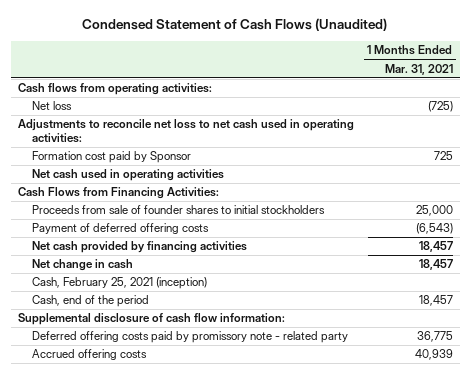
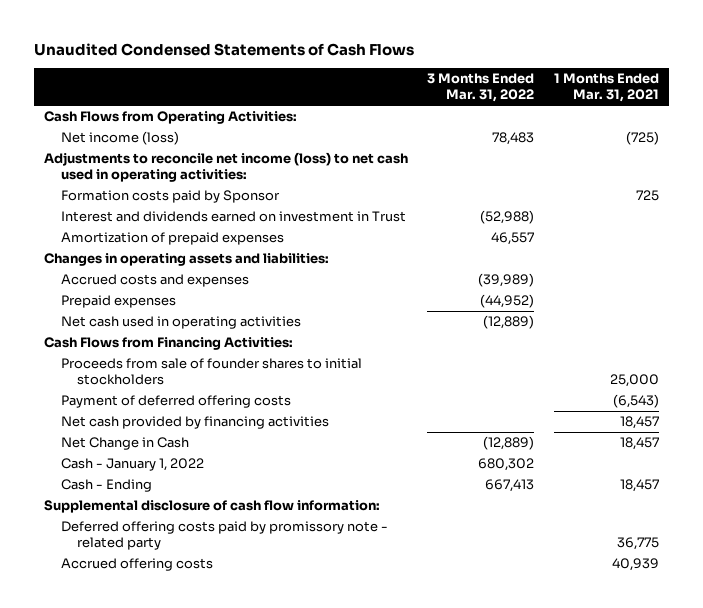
[82,18,388,32] Condensed Statement of Cash Flows (Unaudited) -> [34,42,415,56] Unaudited Condensed Statements of Cash Flows
none -> [427,73,535,103] 3 Months Ended Mar. 31, 2022
[17,83,212,96] Cash flows from operating activities: -> [44,111,298,125] Cash Flows from Operating Activities:
[31,101,72,111] Net loss -> [60,131,179,146] Net income (loss)
[17,119,354,143] Adjustments to reconcile net loss to net cash used in operating activities: -> [44,152,409,183] Adjustments to reconcile net income (loss) to net cash used in operating activities:
[31,151,191,164] Formation cost paid by Sponsor -> [60,190,280,204] Formation costs paid by Sponsor
none -> [60,211,406,223] Interest and dividends earned on investment in Trust
none -> [60,232,284,246] Amortization of prepaid expenses
none -> [44,253,330,267] Changes in operating assets and liabilities:
none -> [60,274,249,288] Accrued costs and expenses
none -> [60,295,176,309] Prepaid expenses
[31,259,133,272] Net change in cash -> [60,437,189,451] Net Change in Cash
[31,277,207,290] Cash, February 25, 2021 (inception) -> [60,458,204,472] Cash - January 1, 2022
[31,295,149,308] Cash, end of the period -> [60,479,152,493] Cash - Ending

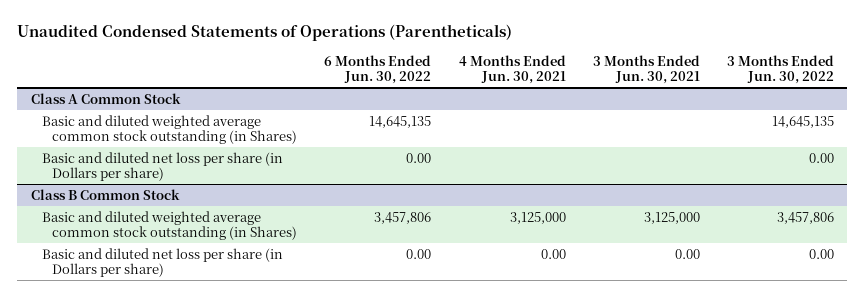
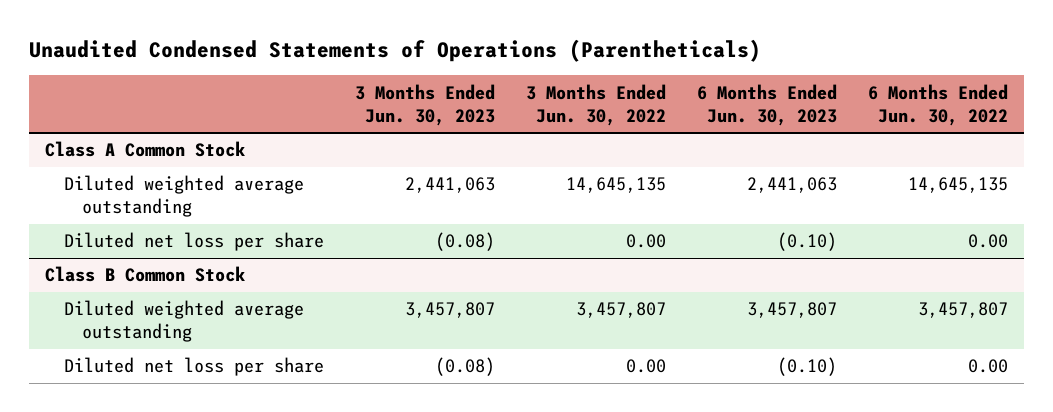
[458,54,566,85] 4 Months Ended Jun. 30, 2021 -> none
[592,54,700,85] 3 Months Ended Jun. 30, 2021 -> none
none -> [354,83,495,126] 3 Months Ended Jun. 30, 2023
none -> [697,83,838,126] 6 Months Ended Jun. 30, 2023
[41,114,298,145] Basic and diluted weighted average common stock outstanding (in Shares) -> [63,175,304,218] Diluted weighted average outstanding
[41,151,283,182] Basic and diluted net loss per share (in Dollars per share) -> [63,232,324,252] Diluted net loss per share
[41,210,298,241] Basic and diluted weighted average common stock outstanding (in Shares) -> [63,300,304,343] Diluted weighted average outstanding
[374,211,432,224] 3,457,806 -> [918,302,1009,319] 3,457,807
[776,211,834,224] 3,457,806 -> [576,302,667,319] 3,457,807
[41,247,283,278] Basic and diluted net loss per share (in Dollars per share) -> [63,357,324,377] Diluted net loss per share

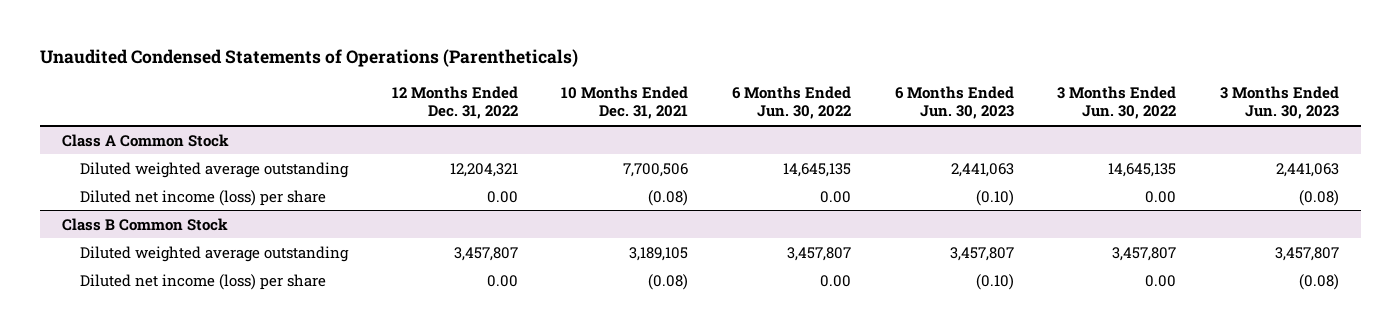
none -> [391,85,518,120] 12 Months Ended Dec. 31, 2022
none -> [561,85,689,120] 10 Months Ended Dec. 31, 2021
[63,232,324,252] Diluted net loss per share -> [79,189,326,206] Diluted net income (loss) per share
[63,357,324,377] Diluted net loss per share -> [79,273,326,290] Diluted net income (loss) per share

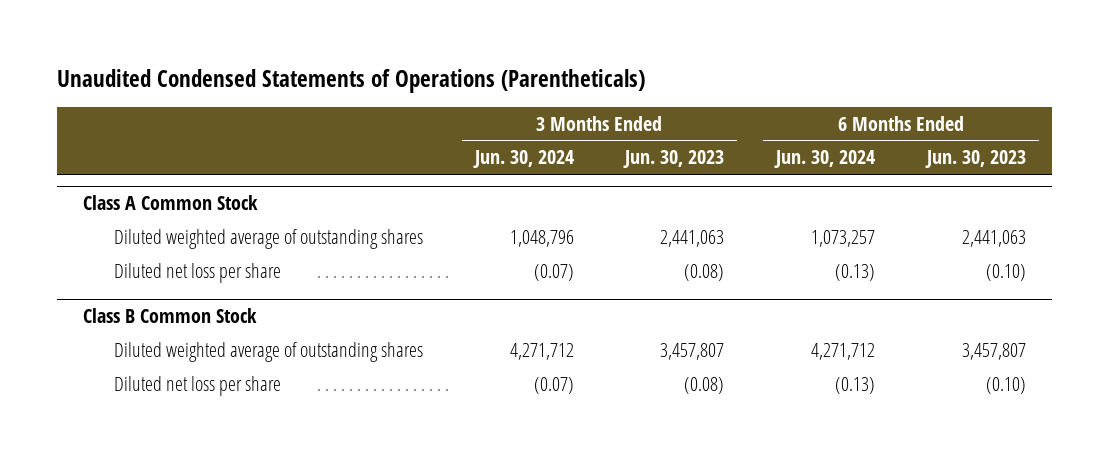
[391,85,518,120] 12 Months Ended Dec. 31, 2022 -> none
[561,85,689,120] 10 Months Ended Dec. 31, 2021 -> none
[731,85,851,120] 6 Months Ended Jun. 30, 2022 -> none
[1057,85,1177,120] 3 Months Ended Jun. 30, 2022 -> none
none -> [472,150,574,169] Jun. 30, 2024
none -> [774,150,876,169] Jun. 30, 2024
[79,161,349,178] Diluted weighted average outstanding -> [113,228,423,249] Diluted weighted average of outstanding shares
[79,189,326,206] Diluted net income (loss) per share -> [113,262,281,283] Diluted net loss per share
[79,245,349,262] Diluted weighted average outstanding -> [113,341,423,362] Diluted weighted average of outstanding shares
[79,273,326,290] Diluted net income (loss) per share -> [113,375,281,396] Diluted net loss per share

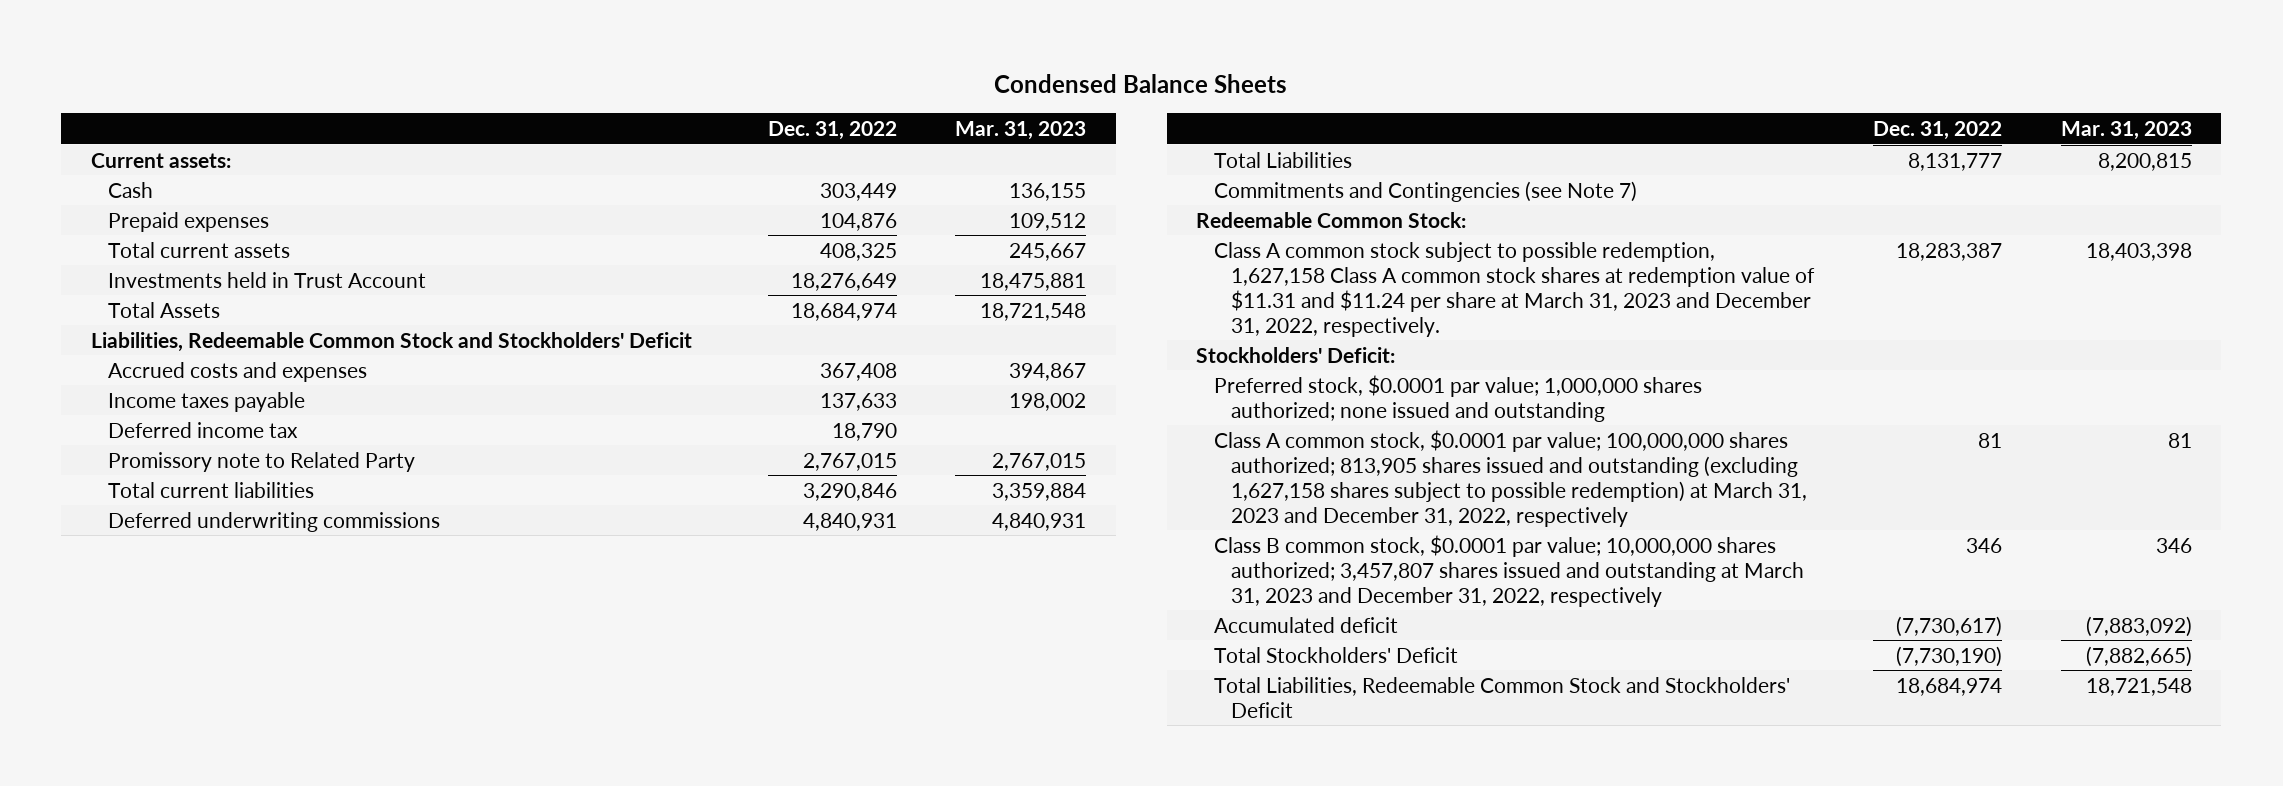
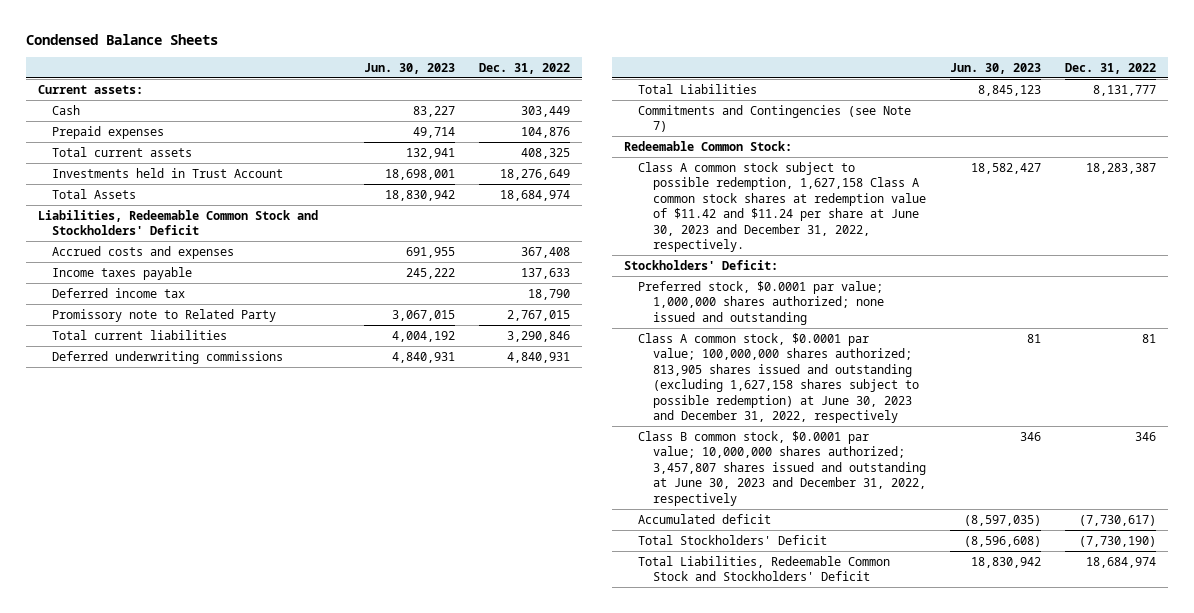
[955,120,1087,140] Mar. 31, 2023 -> none
none -> [363,62,455,74] Jun. 30, 2023
[1213,241,1816,337] Class A common stock subject to possible redemption, 1,627,158 Class A common stock shares at redemption value of $11.31 and $11.24 per share at March 31, 2023 and December 31, 2022, respectively. -> [638,161,926,253] Class A common stock subject to possible redemption, 1,627,158 Class A common stock shares at redemption value of $11.42 and $11.24 per share at June 30, 2023 and December 31, 2022, respectively.
[1213,429,1808,527] Class A common stock, $0.0001 par value; 100,000,000 shares authorized; 813,905 shares issued and outstanding (excluding 1,627,158 shares subject to possible redemption) at March 31, 2023 and December 31, 2022, respectively -> [638,332,919,424] Class A common stock, $0.0001 par value; 100,000,000 shares authorized; 813,905 shares issued and outstanding (excluding 1,627,158 shares subject to possible redemption) at June 30, 2023 and December 31, 2022, respectively
[1213,534,1805,607] Class B common stock, $0.0001 par value; 10,000,000 shares authorized; 3,457,807 shares issued and outstanding at March 31, 2023 and December 31, 2022, respectively -> [638,430,926,506] Class B common stock, $0.0001 par value; 10,000,000 shares authorized; 3,457,807 shares issued and outstanding at June 30, 2023 and December 31, 2022, respectively

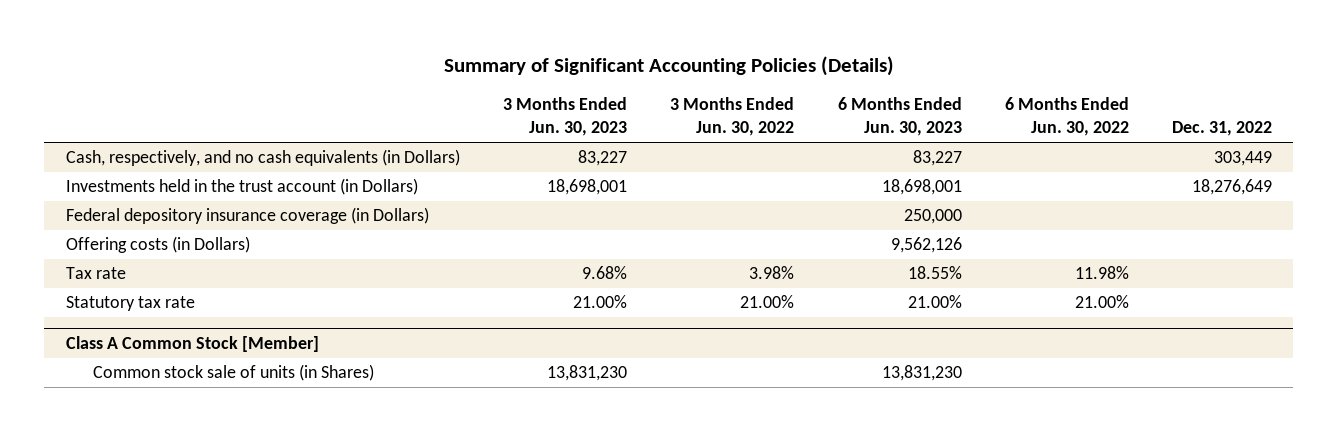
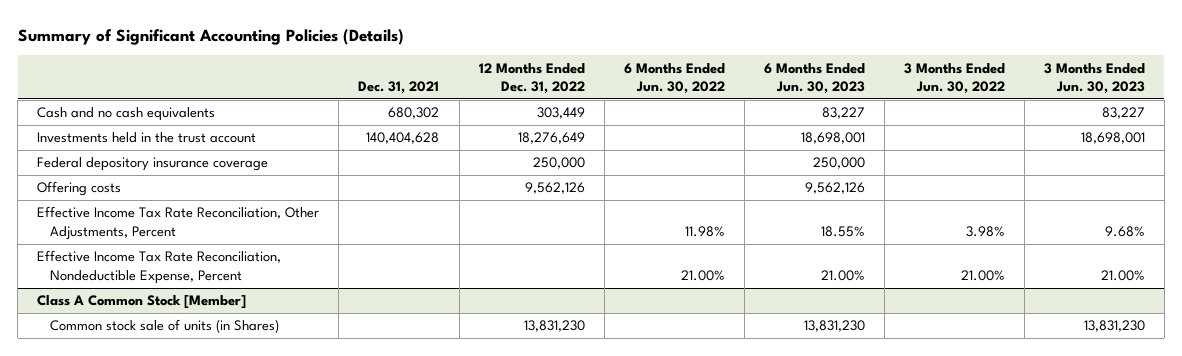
[1171,121,1272,137] Dec. 31, 2022 -> none
none -> [358,81,440,95] Dec. 31, 2021
none -> [478,62,585,95] 12 Months Ended Dec. 31, 2022
[66,149,461,167] Cash, respectively, and no cash equivalents (in Dollars) -> [37,107,216,122] Cash and no cash equivalents
[66,178,419,196] Investments held in the trust account (in Dollars) -> [37,132,257,144] Investments held in the trust account
[66,207,430,225] Federal depository insurance coverage (in Dollars) -> [37,157,269,172] Federal depository insurance coverage
[66,236,251,254] Offering costs (in Dollars) -> [37,181,122,197] Offering costs
[66,267,127,280] Tax rate -> [37,206,320,240] Effective Income Tax Rate Reconciliation, Other Adjustments, Percent
[66,296,196,312] Statutory tax rate -> [37,250,282,284] Effective Income Tax Rate Reconciliation, Nondeductible Expense, Percent

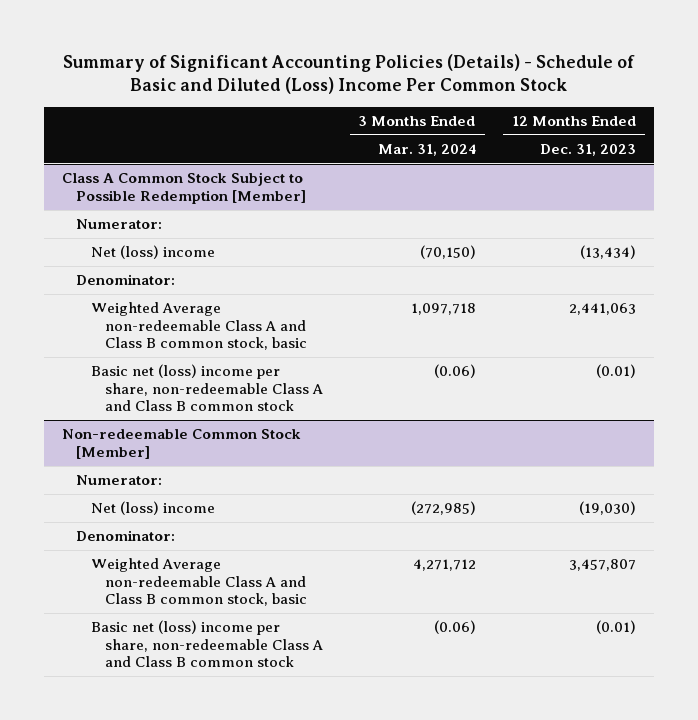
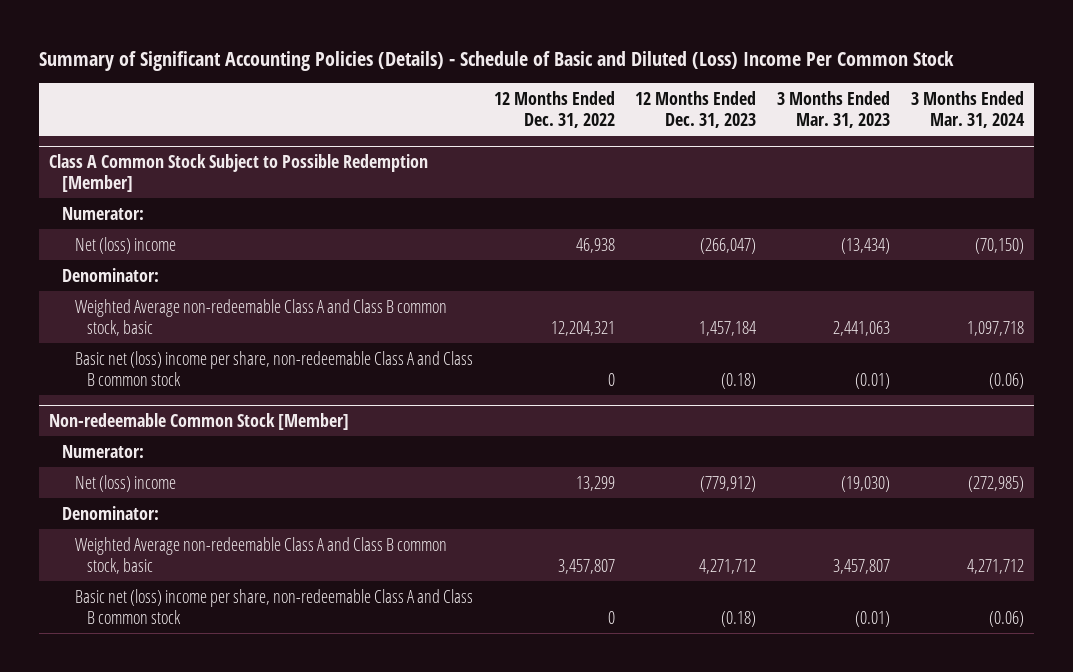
none -> [493,90,615,128] 12 Months Ended Dec. 31, 2022
none -> [777,90,891,128] 3 Months Ended Mar. 31, 2023
[579,245,636,260] (13,434) -> [700,237,757,254] (266,047)
[568,303,636,316] 2,441,063 -> [699,320,757,336] 1,457,184
[595,364,636,379] (0.01) -> [721,372,757,389] (0.18)
[578,501,636,516] (19,030) -> [700,475,757,492] (779,912)
[568,559,636,572] 3,457,807 -> [699,558,757,574] 4,271,712
[595,620,636,635] (0.01) -> [721,610,757,627] (0.18)

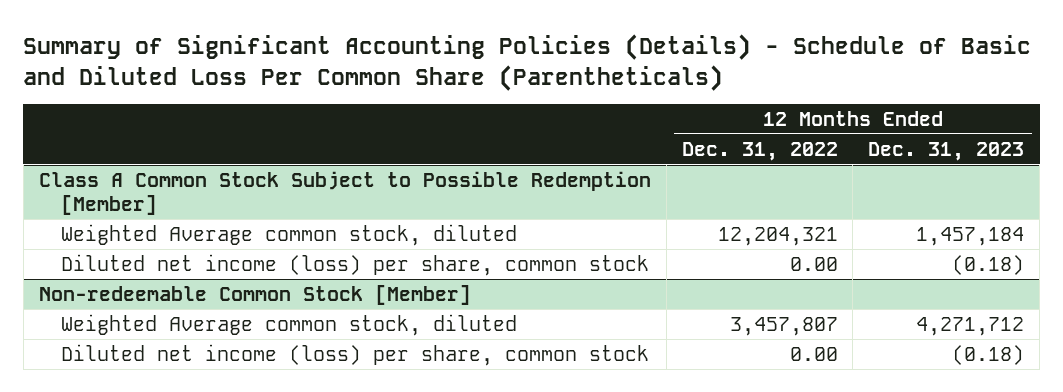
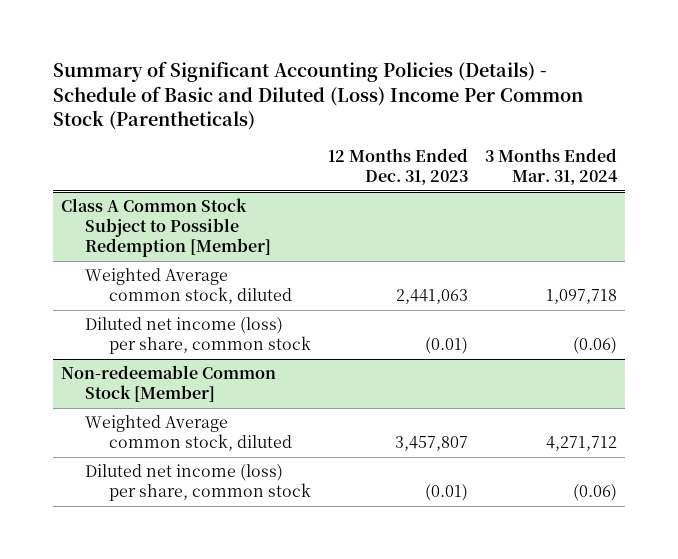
[23,34,1032,91] Summary of Significant Accounting Policies (Details) - Schedule of Basic and Diluted Loss Per Common Share (Parentheticals) -> [52,61,583,131] Summary of Significant Accounting Policies (Details) - Schedule of Basic and Diluted (Loss) Income Per Common Stock (Parentheticals)
[681,141,838,161] Dec. 31, 2022 -> none
none -> [484,148,618,186] 3 Months Ended Mar. 31, 2024
[916,226,1025,246] 1,457,184 -> [395,289,468,305] 2,441,063
[952,254,1025,275] (0.18) -> [424,337,468,355] (0.01)
[916,316,1025,336] 4,271,712 -> [394,436,468,452] 3,457,807
[952,344,1025,365] (0.18) -> [424,484,468,502] (0.01)

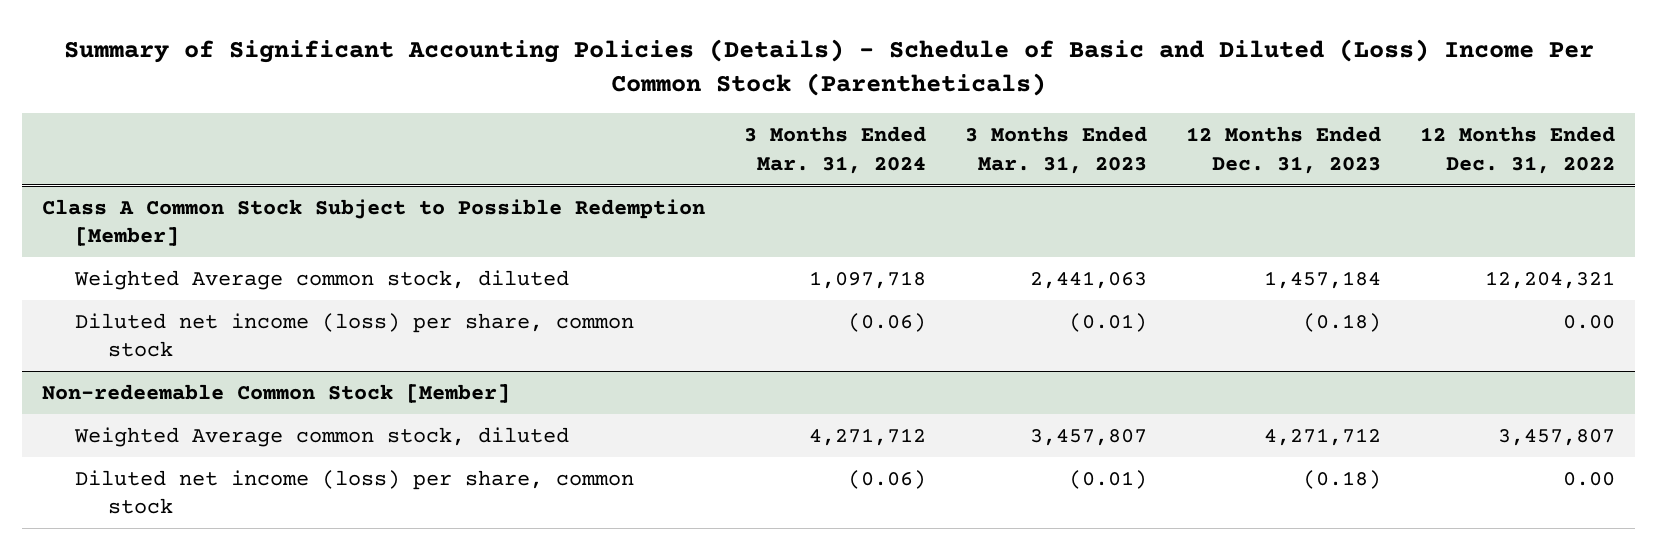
none -> [965,126,1148,174] 3 Months Ended Mar. 31, 2023
none -> [1420,126,1616,174] 12 Months Ended Dec. 31, 2022
[395,289,468,305] 2,441,063 -> [1264,270,1382,289] 1,457,184
[424,337,468,355] (0.01) -> [1303,312,1382,332] (0.18)
[394,436,468,452] 3,457,807 -> [1264,427,1382,446] 4,271,712
[424,484,468,502] (0.01) -> [1303,469,1382,489] (0.18)

